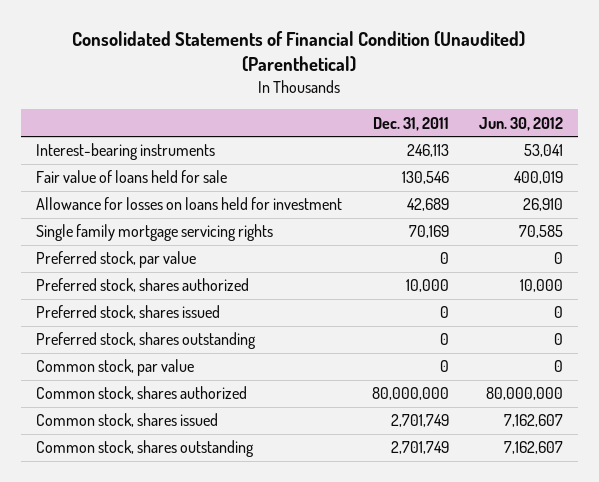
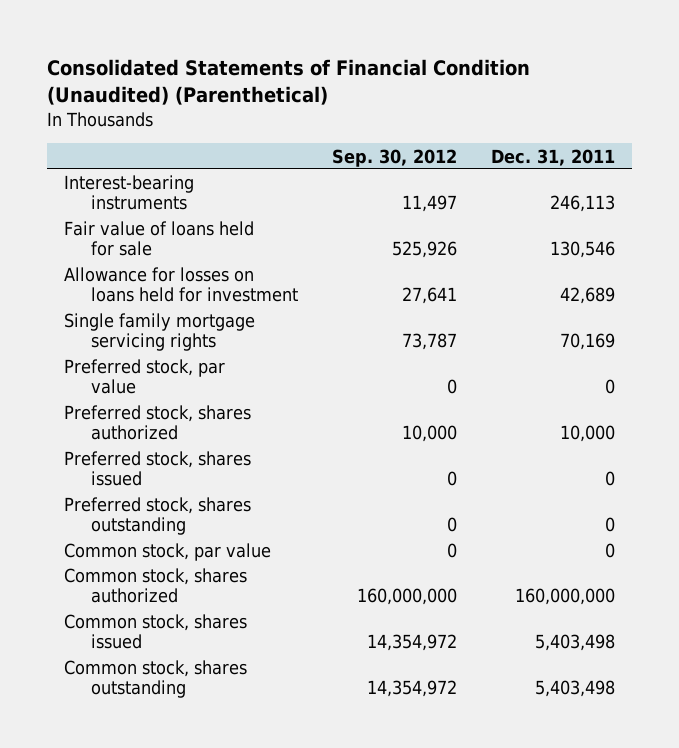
[478,116,563,131] Jun. 30, 2012 -> none
none -> [331,148,457,167] Sep. 30, 2012
[371,387,449,401] 80,000,000 -> [514,588,615,606] 160,000,000
[390,414,449,428] 2,701,749 -> [534,634,615,652] 5,403,498
[390,441,449,455] 2,701,749 -> [534,680,615,698] 5,403,498

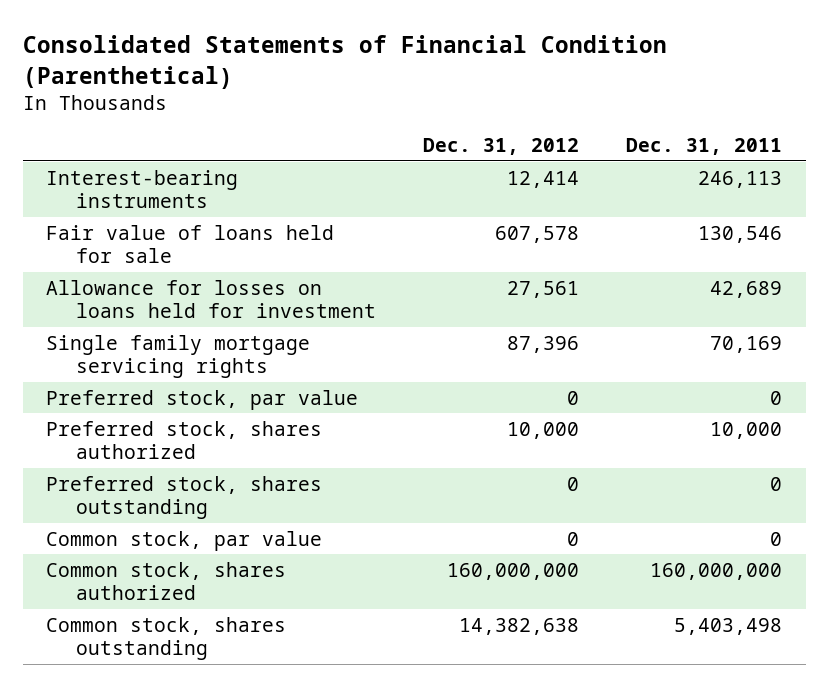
[47,58,531,106] Consolidated Statements of Financial Condition (Unaudited) (Parenthetical) -> [22,35,667,89] Consolidated Statements of Financial Condition (Parenthetical)
[331,148,457,167] Sep. 30, 2012 -> none
none -> [423,138,580,156] Dec. 31, 2012
[64,451,252,487] Preferred stock, shares issued -> none
[64,614,248,650] Common stock, shares issued -> none

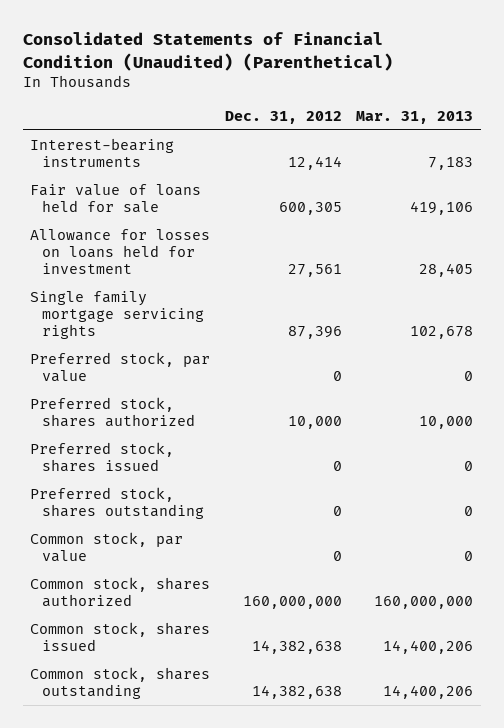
[22,35,667,89] Consolidated Statements of Financial Condition (Parenthetical) -> [22,32,393,71] Consolidated Statements of Financial Condition (Unaudited) (Parenthetical)
[626,138,783,156] Dec. 31, 2011 -> none
none -> [356,110,474,124] Mar. 31, 2013
[495,225,580,243] 607,578 -> [278,201,342,215] 600,305
none -> [30,441,175,472] Preferred stock, shares issued
none -> [30,621,211,651] Common stock, shares issued

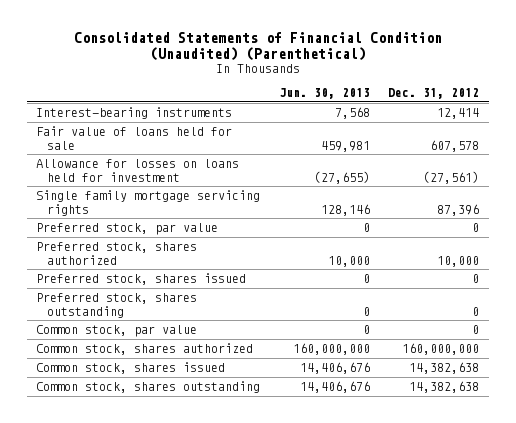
[356,110,474,124] Mar. 31, 2013 -> none
none -> [278,88,370,100] Jun. 30, 2013
[278,201,342,215] 600,305 -> [430,139,480,152] 607,578
[287,263,342,277] 27,561 -> [423,170,480,184] (27,561)

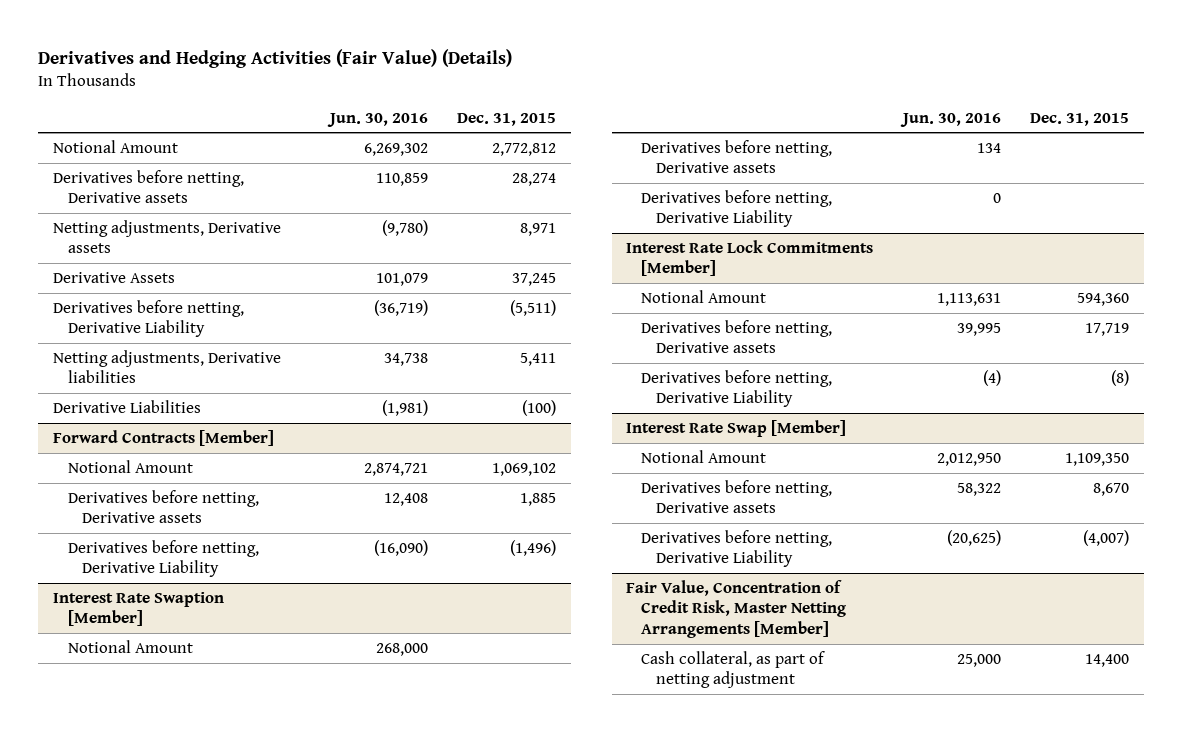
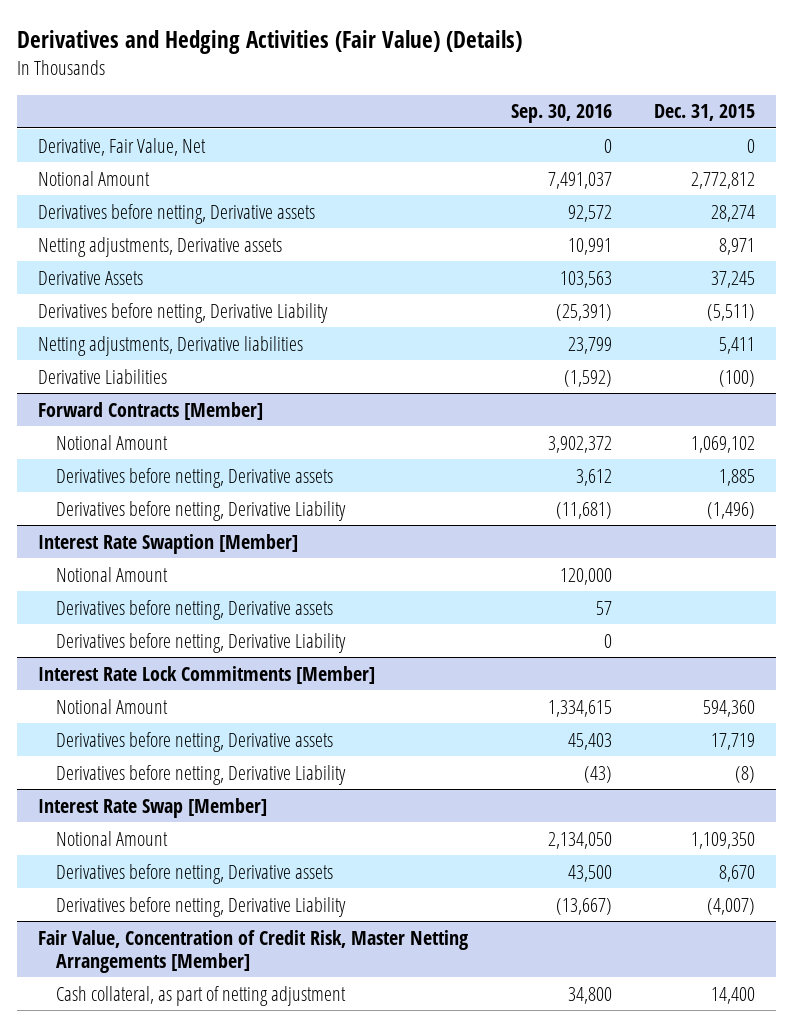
[326,112,428,127] Jun. 30, 2016 -> none
none -> [510,104,612,124] Sep. 30, 2016
none -> [38,137,207,156] Derivative, Fair Value, Net

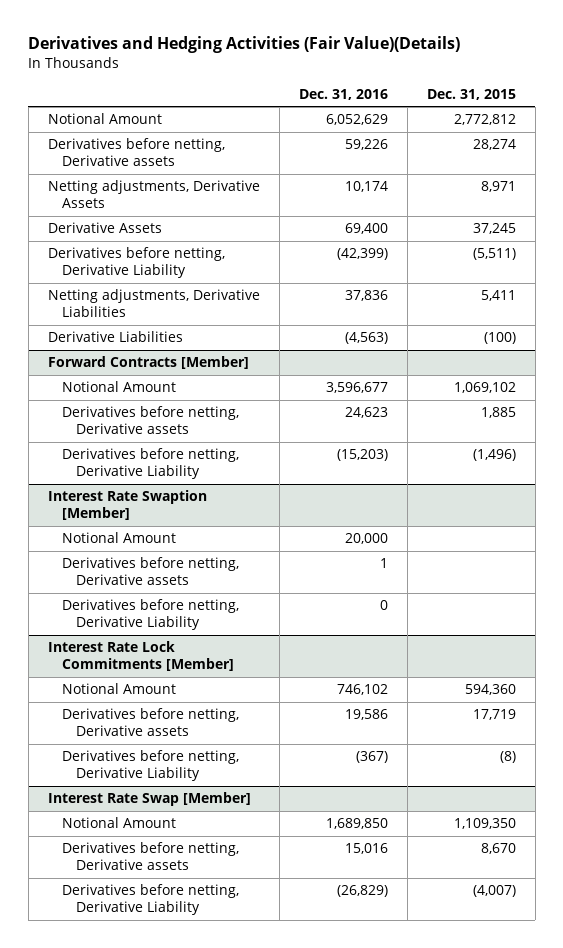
[16,29,522,54] Derivatives and Hedging Activities (Fair Value) (Details) -> [28,36,461,54] Derivatives and Hedging Activities (Fair Value)(Details)
[510,104,612,124] Sep. 30, 2016 -> none
none -> [298,88,388,100] Dec. 31, 2016
[38,137,207,156] Derivative, Fair Value, Net -> none
[38,236,283,257] Netting adjustments, Derivative assets -> [47,180,260,209] Netting adjustments, Derivative Assets
[38,335,304,356] Netting adjustments, Derivative liabilities -> [47,289,260,318] Netting adjustments, Derivative Liabilities
[38,929,469,973] Fair Value, Concentration of Credit Risk, Master Netting Arrangements [Member] -> none
[56,985,347,1006] Cash collateral, as part of netting adjustment -> none

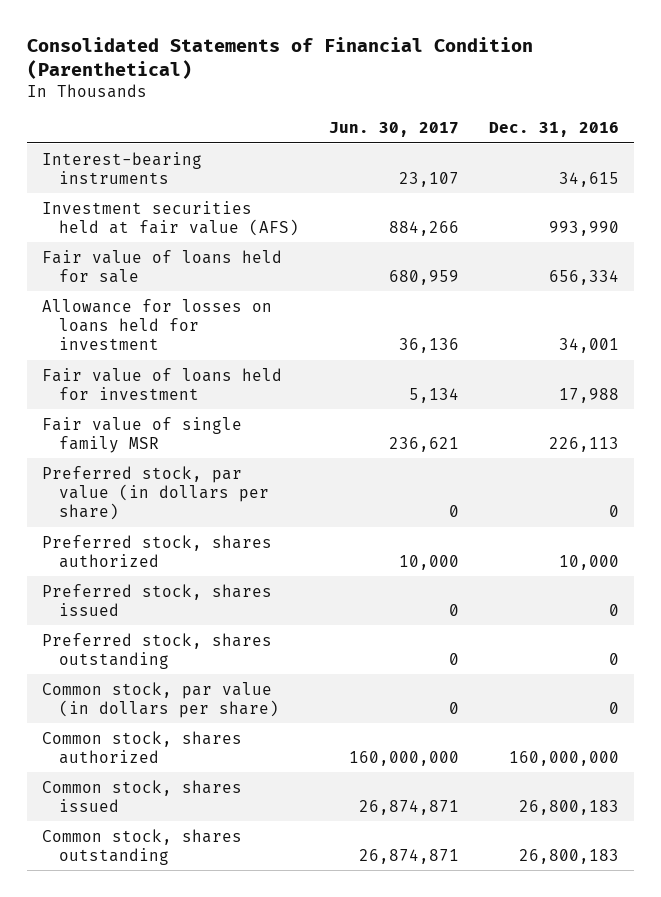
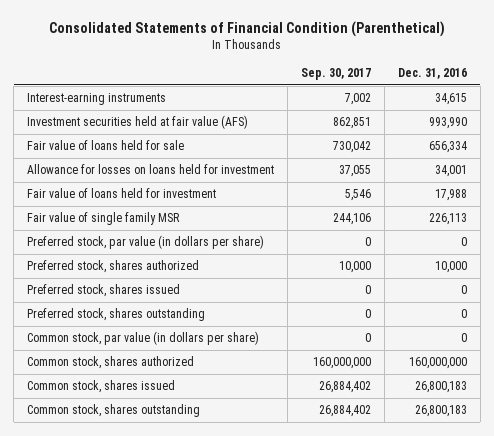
[328,122,459,138] Jun. 30, 2017 -> none
none -> [300,68,371,81] Sep. 30, 2017
[42,151,203,184] Interest-bearing instruments -> [27,93,167,106] Interest-earning instruments

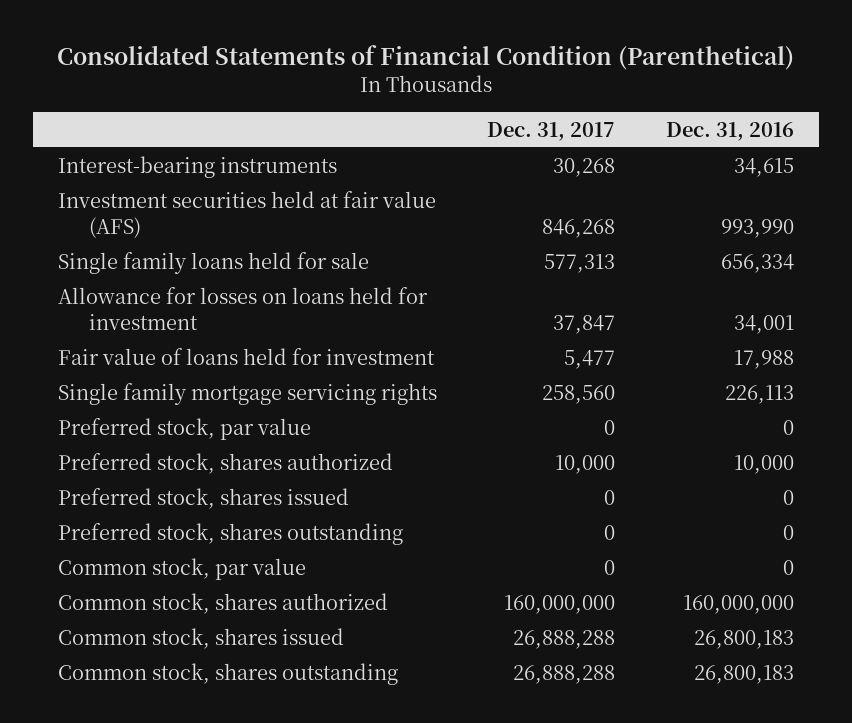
[300,68,371,81] Sep. 30, 2017 -> none
none -> [487,121,616,141] Dec. 31, 2017
[27,93,167,106] Interest-earning instruments -> [58,155,338,178] Interest-bearing instruments
[27,140,185,151] Fair value of loans held for sale -> [58,251,370,274] Single family loans held for sale
[27,212,181,226] Fair value of single family MSR -> [58,382,438,405] Single family mortgage servicing rights
[27,235,265,250] Preferred stock, par value (in dollars per share) -> [58,417,312,440] Preferred stock, par value
[27,331,260,346] Common stock, par value (in dollars per share) -> [58,557,307,580] Common stock, par value

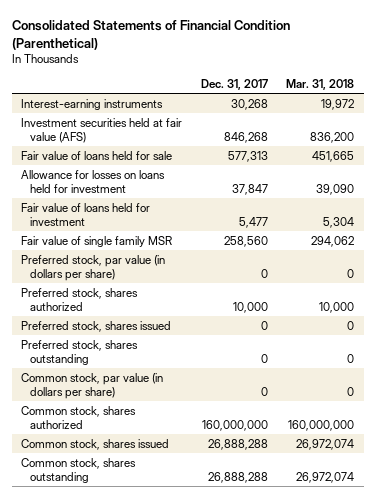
[665,121,794,141] Dec. 31, 2016 -> none
none -> [286,78,355,90] Mar. 31, 2018
[58,155,338,178] Interest-bearing instruments -> [21,98,164,110] Interest-earning instruments
[58,251,370,274] Single family loans held for sale -> [21,150,173,160] Fair value of loans held for sale
[58,382,438,405] Single family mortgage servicing rights -> [21,235,173,247] Fair value of single family MSR
[58,417,312,440] Preferred stock, par value -> [21,254,166,281] Preferred stock, par value (in dollars per share)
[58,557,307,580] Common stock, par value -> [21,372,164,399] Common stock, par value (in dollars per share)

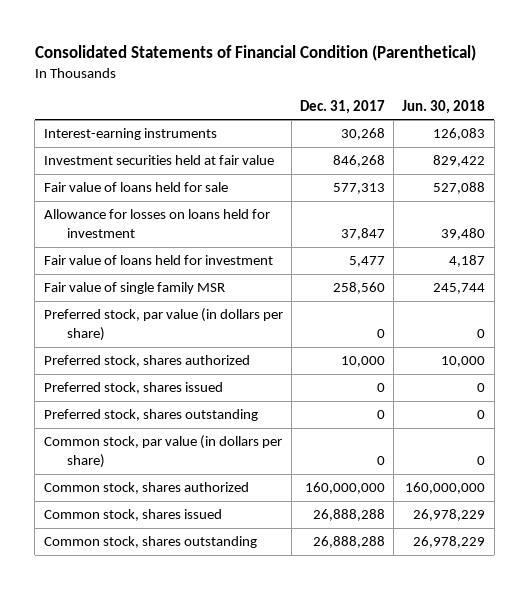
[286,78,355,90] Mar. 31, 2018 -> none
none -> [402,99,486,114] Jun. 30, 2018
[21,117,183,143] Investment securities held at fair value (AFS) -> [43,155,274,166] Investment securities held at fair value

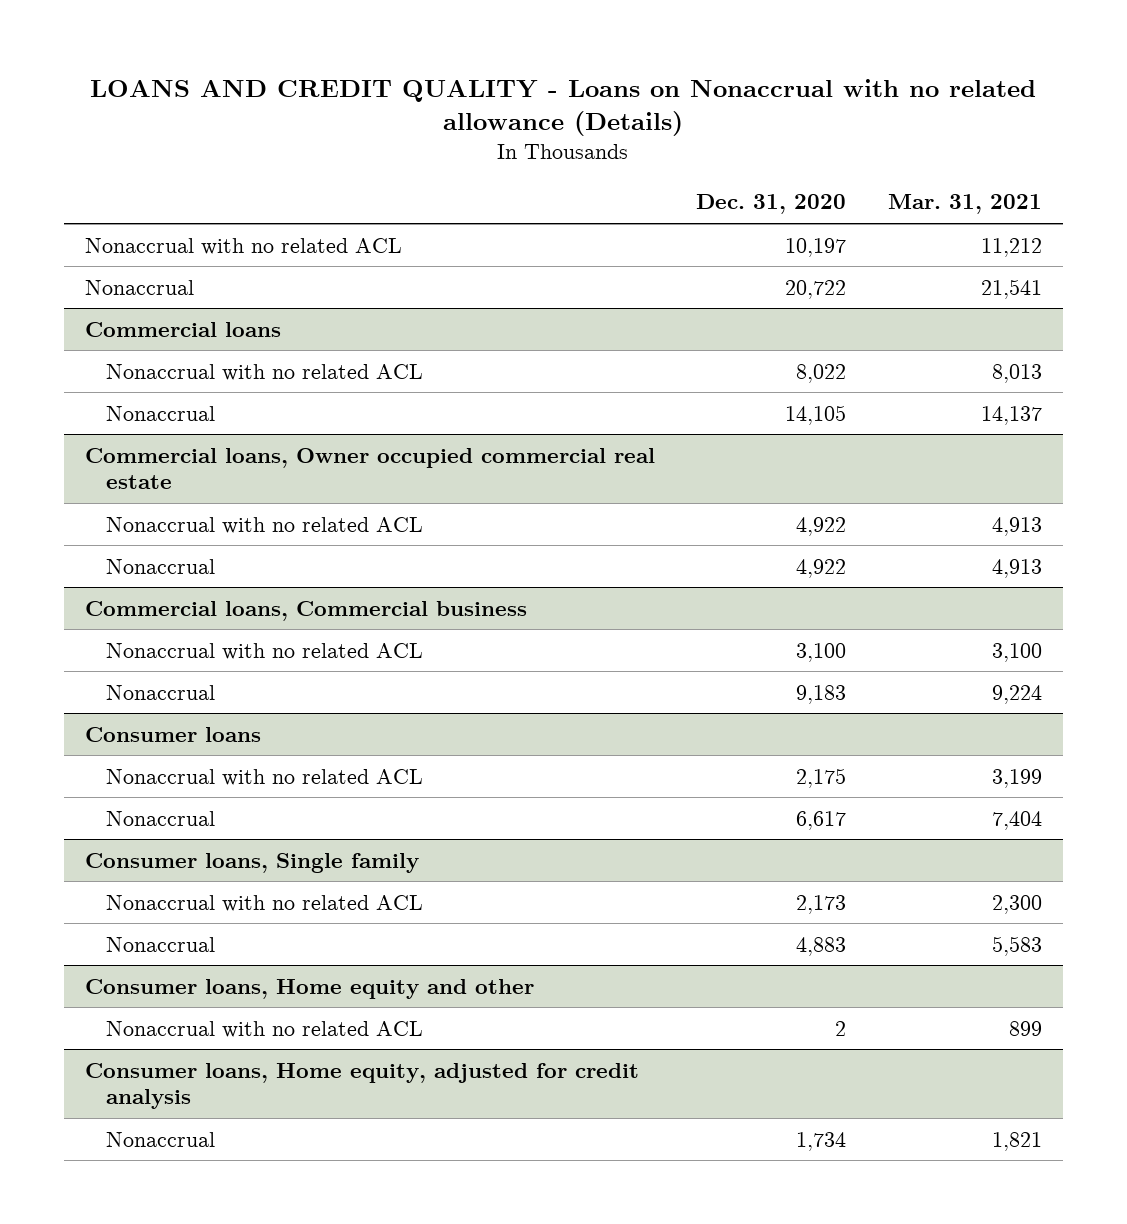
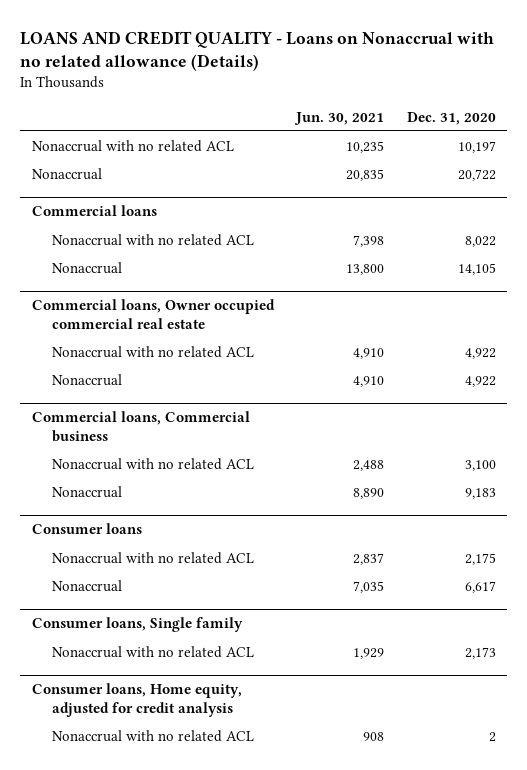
[888,194,1043,215] Mar. 31, 2021 -> none
none -> [294,111,385,125] Jun. 30, 2021
[106,936,216,952] Nonaccrual -> none
[84,978,534,999] Consumer loans, Home equity and other -> none
[106,1020,424,1038] Nonaccrual with no related ACL -> none
[106,1131,216,1147] Nonaccrual -> none
none -> [52,730,255,743] Nonaccrual with no related ACL

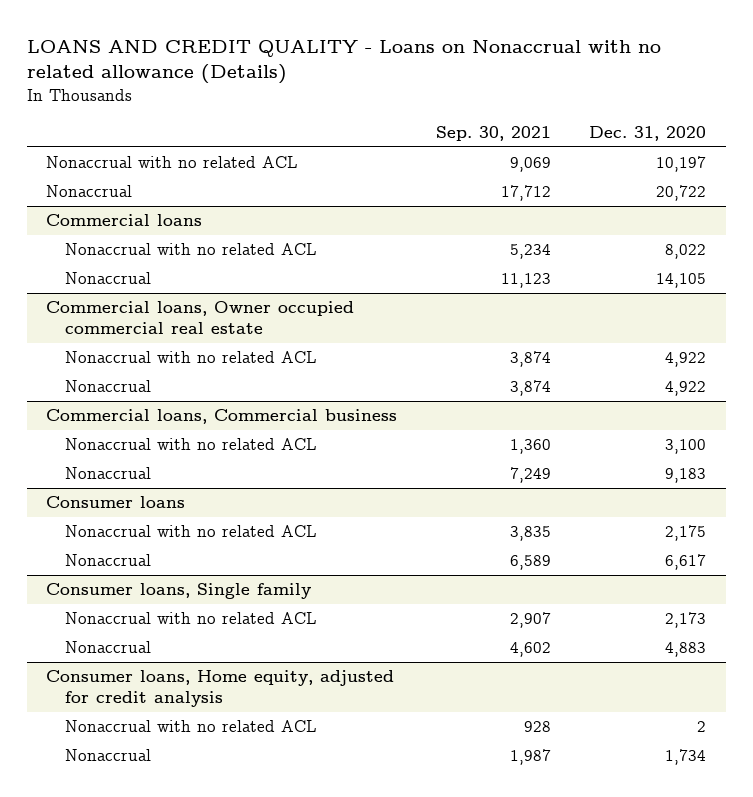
[294,111,385,125] Jun. 30, 2021 -> none
none -> [435,125,551,141] Sep. 30, 2021
none -> [65,641,152,654] Nonaccrual
none -> [65,749,152,762] Nonaccrual

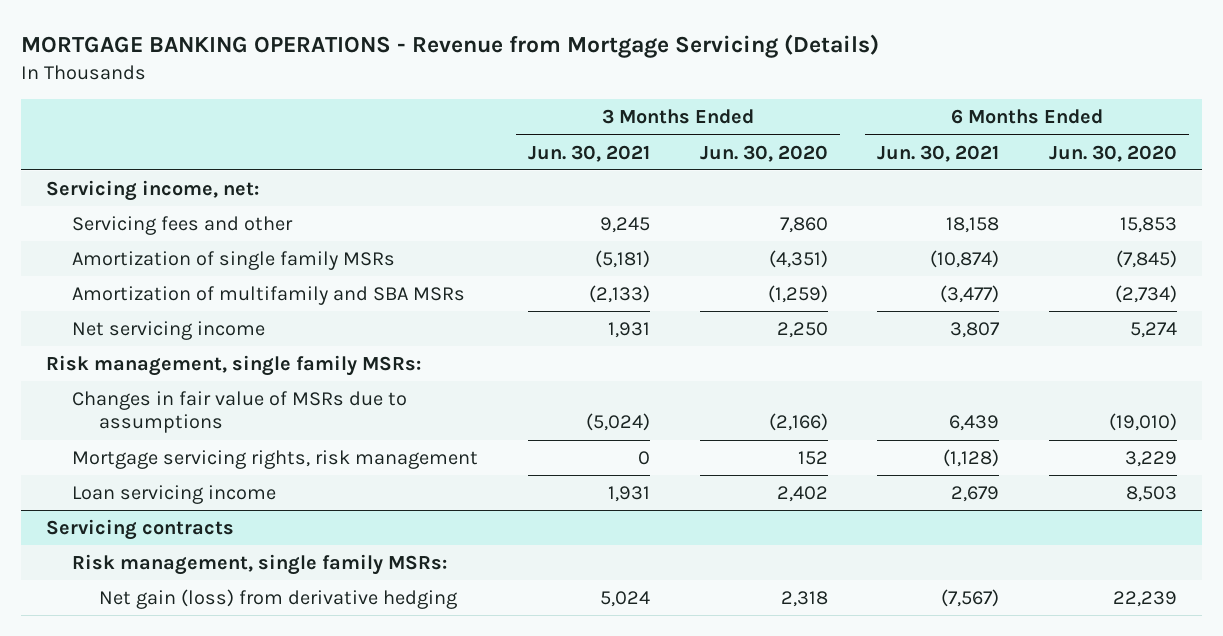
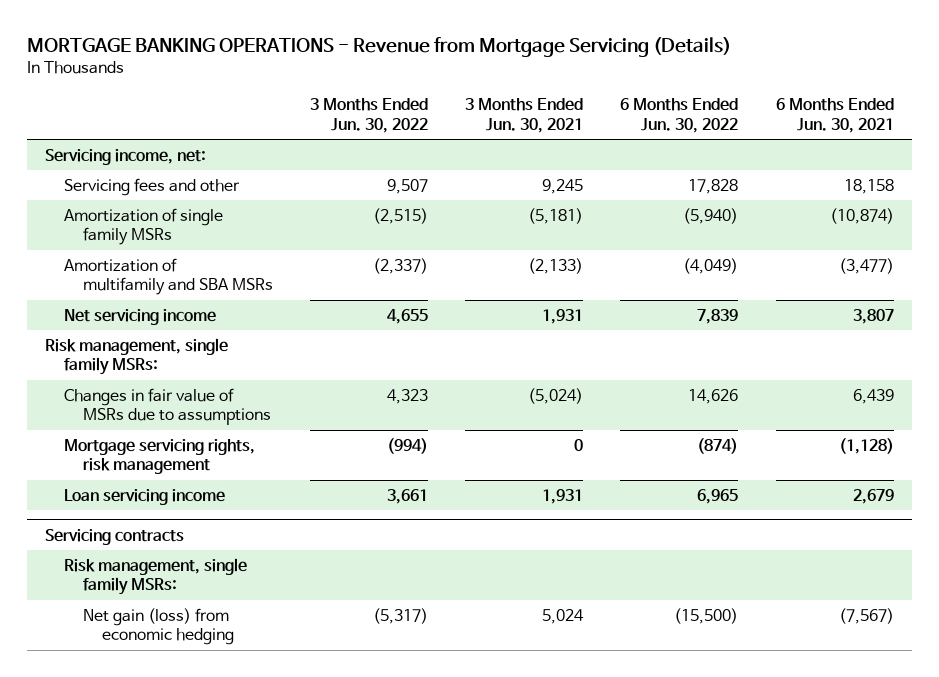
[699,144,828,162] Jun. 30, 2020 -> none
[1048,144,1177,162] Jun. 30, 2020 -> none
none -> [310,98,429,133] 3 Months Ended Jun. 30, 2022
none -> [620,98,739,133] 6 Months Ended Jun. 30, 2022
[98,588,457,609] Net gain (loss) from derivative hedging -> [83,607,234,646] Net gain (loss) from economic hedging

